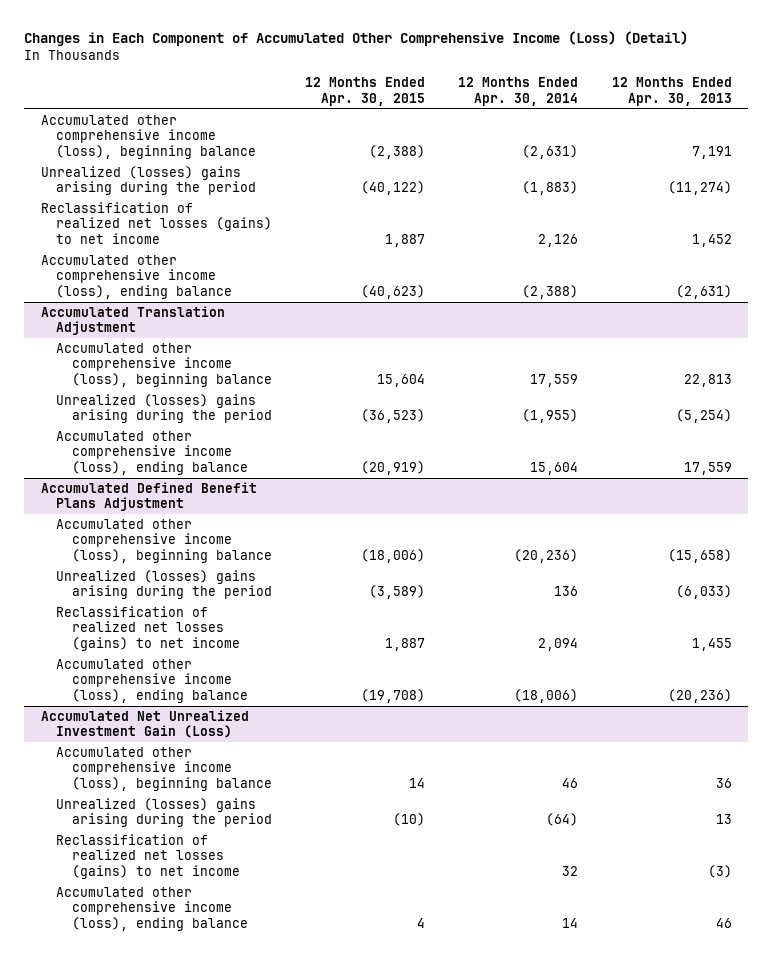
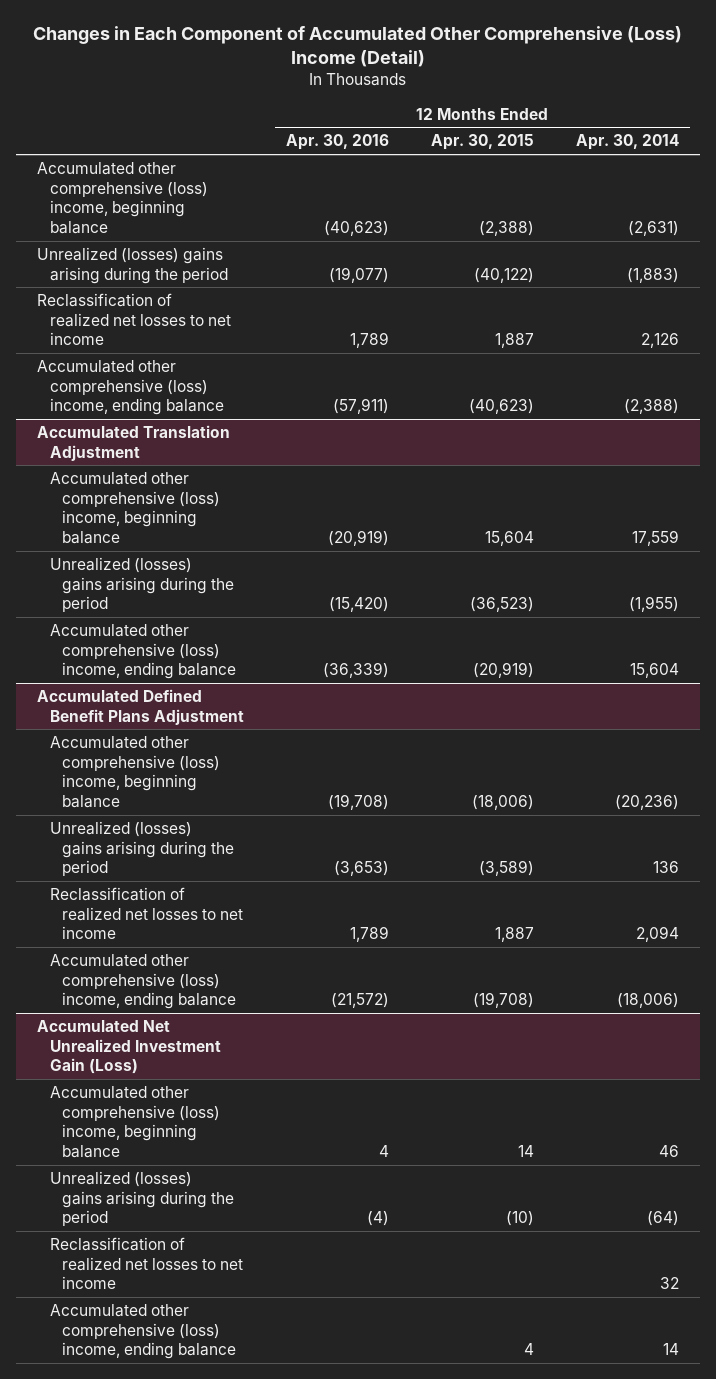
[24,31,689,47] Changes in Each Component of Accumulated Other Comprehensive Income (Loss) (Detail) -> [33,26,683,68] Changes in Each Component of Accumulated Other Comprehensive (Loss) Income (Detail)
[611,77,732,106] 12 Months Ended Apr. 30, 2013 -> none
none -> [285,134,389,151] Apr. 30, 2016
[40,114,257,159] Accumulated other comprehensive income (loss), beginning balance -> [37,162,208,234] Accumulated other comprehensive (loss) income, beginning balance
[40,201,273,244] Reclassification of realized net losses (gains) to net income -> [37,293,231,346] Reclassification of realized net losses to net income
[40,254,233,299] Accumulated other comprehensive income (loss), ending balance -> [37,360,224,416] Accumulated other comprehensive (loss) income, ending balance
[56,342,272,387] Accumulated other comprehensive income (loss), beginning balance -> [49,472,221,544] Accumulated other comprehensive (loss) income, beginning balance
[56,430,248,475] Accumulated other comprehensive income (loss), ending balance -> [49,624,237,680] Accumulated other comprehensive (loss) income, ending balance
[56,518,272,563] Accumulated other comprehensive income (loss), beginning balance -> [49,736,221,808] Accumulated other comprehensive (loss) income, beginning balance
[56,605,240,651] Reclassification of realized net losses (gains) to net income -> [49,887,244,940] Reclassification of realized net losses to net income
[56,658,248,703] Accumulated other comprehensive income (loss), ending balance -> [49,954,237,1010] Accumulated other comprehensive (loss) income, ending balance
[56,746,272,791] Accumulated other comprehensive income (loss), beginning balance -> [49,1086,221,1158] Accumulated other comprehensive (loss) income, beginning balance
[56,833,240,879] Reclassification of realized net losses (gains) to net income -> [49,1237,244,1290] Reclassification of realized net losses to net income
[56,886,248,931] Accumulated other comprehensive income (loss), ending balance -> [49,1304,237,1360] Accumulated other comprehensive (loss) income, ending balance

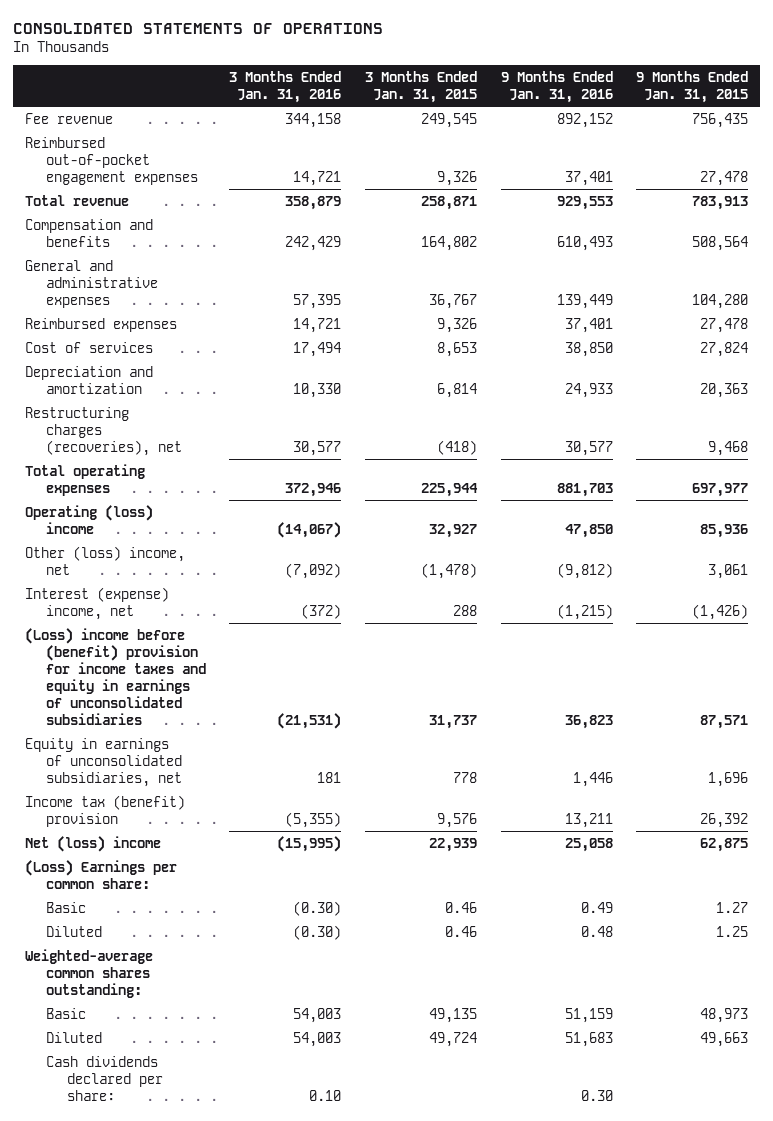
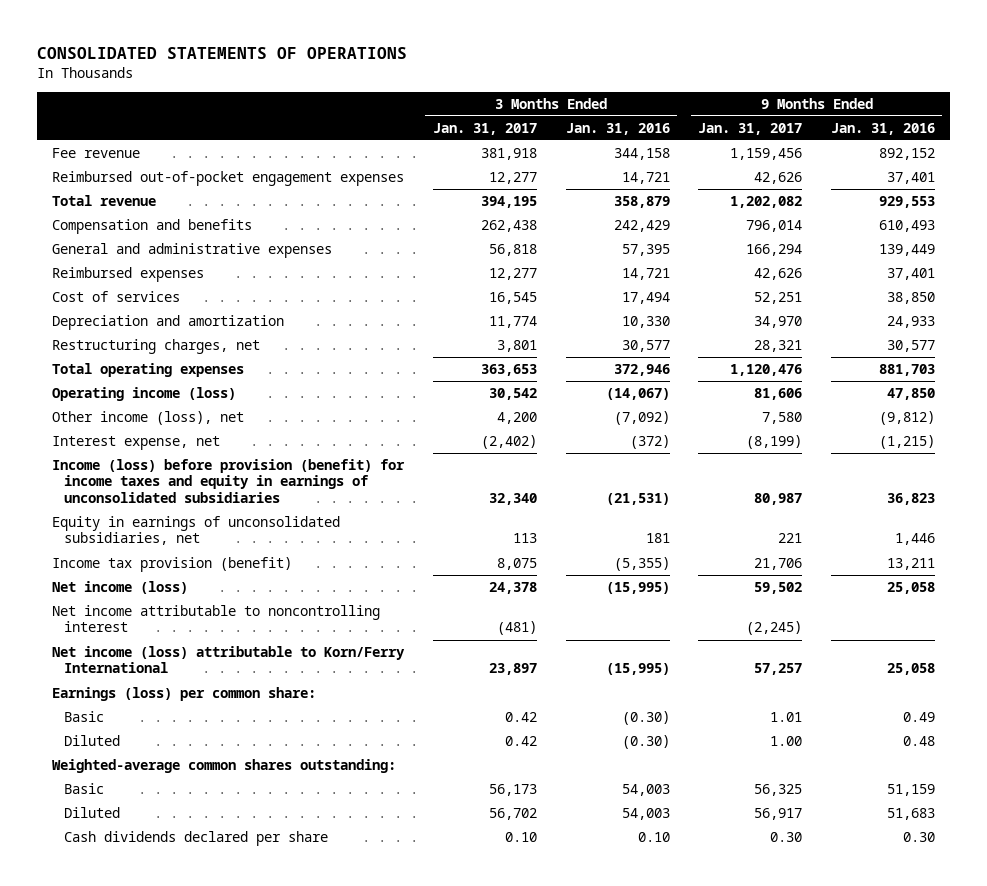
[365,70,478,103] 3 Months Ended Jan. 31, 2015 -> none
[636,70,749,103] 9 Months Ended Jan. 31, 2015 -> none
none -> [432,122,537,135] Jan. 31, 2017
none -> [698,122,803,135] Jan. 31, 2017
[25,406,182,456] Restructuring charges (recoveries), net -> [51,339,260,355] Restructuring charges, net
[25,504,154,534] Operating (loss) income -> [51,387,236,402] Operating income (loss)
[25,545,186,575] Other (loss) income, net -> [51,411,244,426] Other income (loss), net
[25,586,170,620] Interest (expense) income, net -> [51,436,220,451] Interest expense, net
[25,627,206,725] (Loss) income before (benefit) provision for income taxes and equity in earnings of unconsolidated subsidiaries -> [51,459,405,503] Income (loss) before provision (benefit) for income taxes and equity in earnings of unconsolidated subsidiaries
[25,794,186,827] Income tax (benefit) provision -> [51,557,292,573] Income tax provision (benefit)
none -> [51,581,188,595] Net income (loss)
none -> [51,605,380,633] Net income attributable to noncontrolling interest
[25,835,162,852] Net (loss) income -> [51,646,405,674] Net income (loss) attributable to Korn/Ferry International
[25,859,178,889] (Loss) Earnings per common share: -> [51,687,316,702] Earnings (loss) per common share:
[45,1055,163,1101] Cash dividends declared per share: -> [63,831,328,847] Cash dividends declared per share

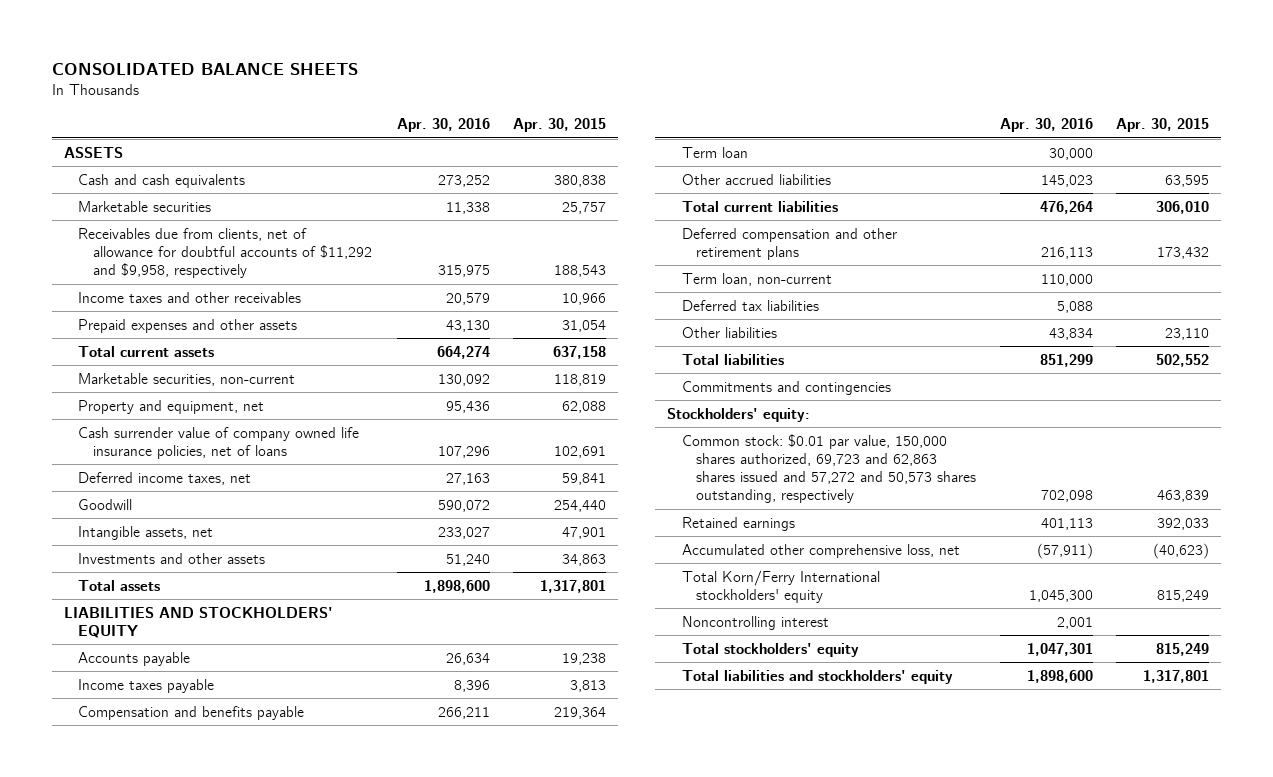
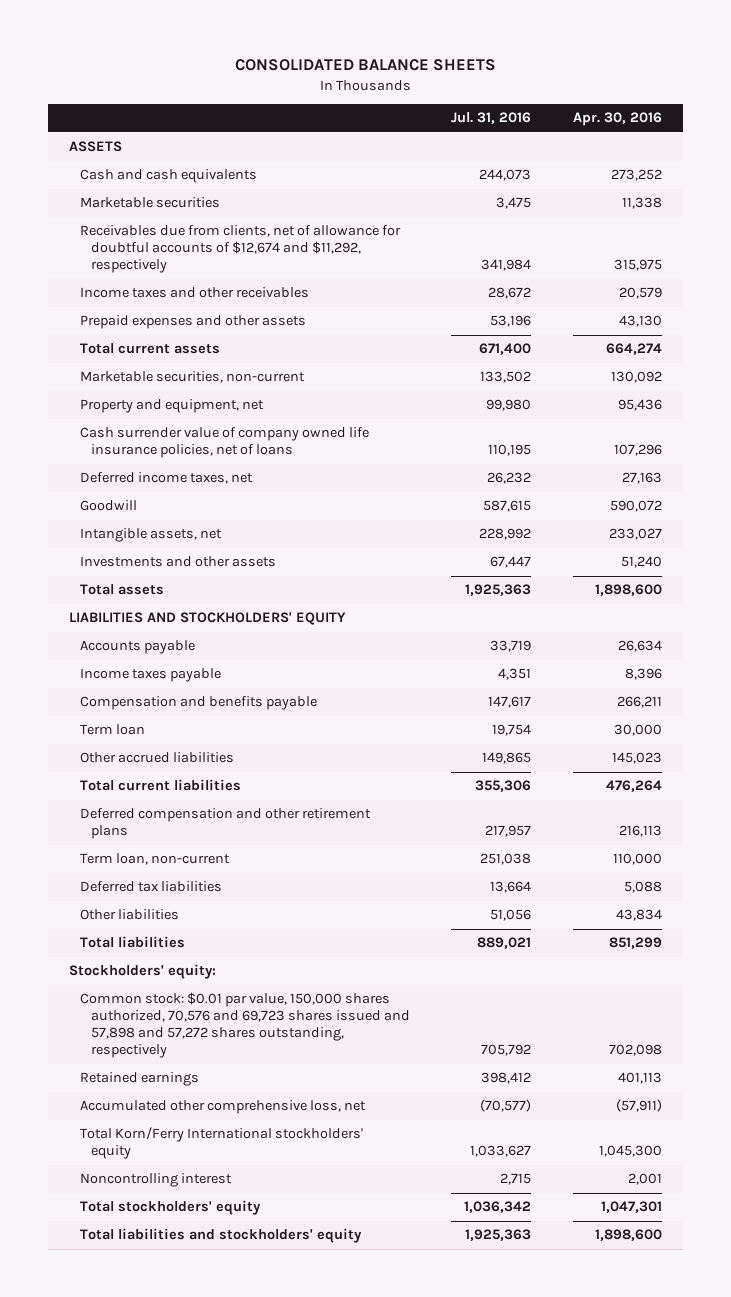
[512,118,606,133] Apr. 30, 2015 -> none
none -> [451,112,532,125] Jul. 31, 2016
[78,227,373,279] Receivables due from clients, net of allowance for doubtful accounts of $11,292 and $9,958, respectively -> [79,225,401,274] Receivables due from clients, net of allowance for doubtful accounts of $12,674 and $11,292, respectively
[681,380,891,395] Commitments and contingencies -> none
[681,433,977,504] Common stock: $0.01 par value, 150,000 shares authorized, 69,723 and 62,863 shares issued and 57,272 and 50,573 shares outstanding, respectively -> [79,992,410,1059] Common stock: $0.01 par value, 150,000 shares authorized, 70,576 and 69,723 shares issued and 57,898 and 57,272 shares outstanding, respectively

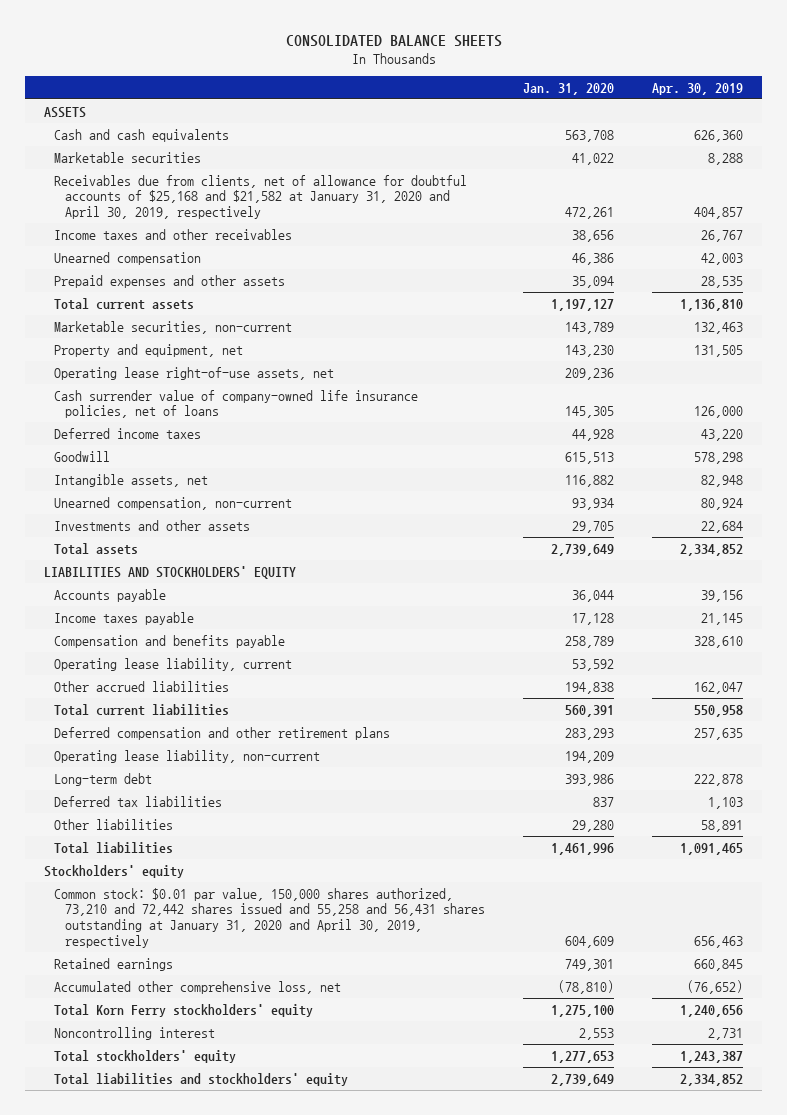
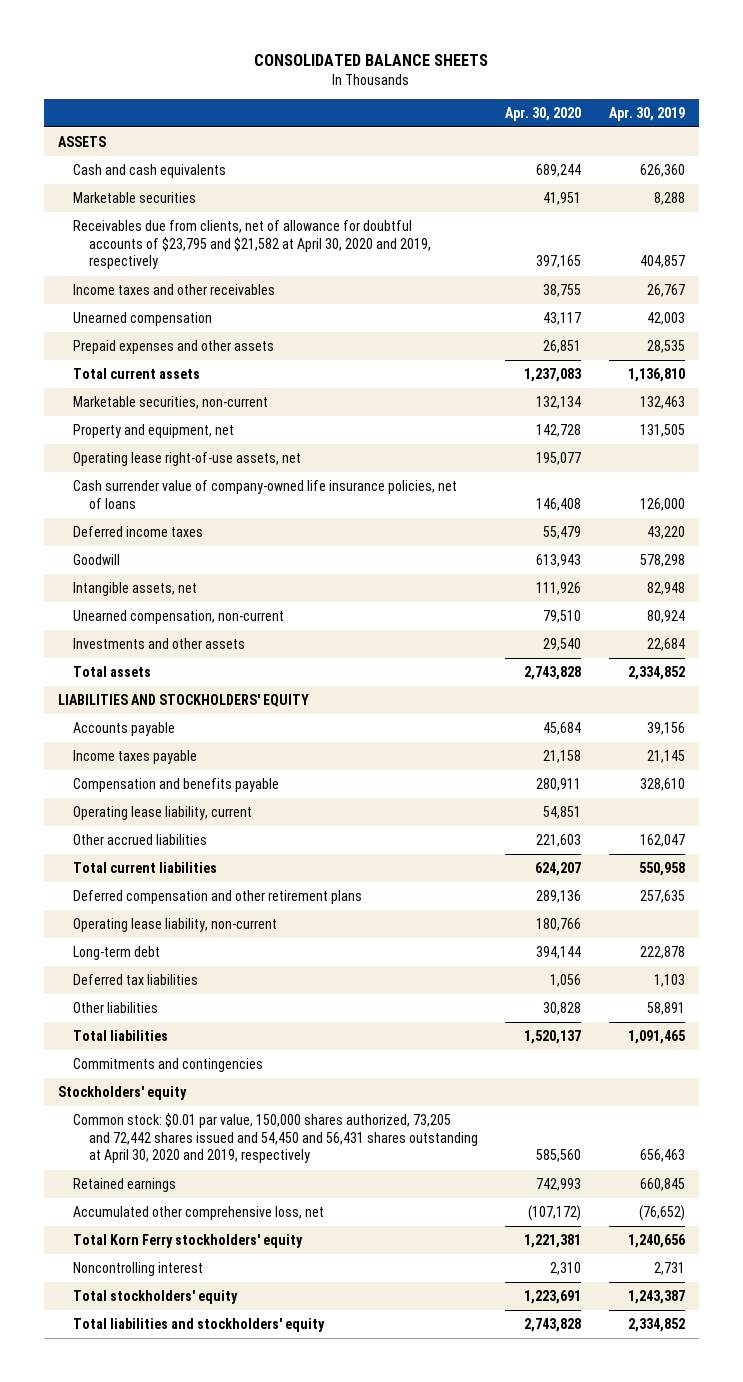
[523,82,615,95] Jan. 31, 2020 -> none
none -> [505,106,582,121] Apr. 30, 2020
[54,174,468,220] Receivables due from clients, net of allowance for doubtful accounts of $25,168 and $21,582 at January 31, 2020 and April 30, 2019, respectively -> [73,220,431,270] Receivables due from clients, net of allowance for doubtful accounts of $23,795 and $21,582 at April 30, 2020 and 2019, respectively
none -> [73,1058,264,1073] Commitments and contingencies
[54,887,485,949] Common stock: $0.01 par value, 150,000 shares authorized, 73,210 and 72,442 shares issued and 55,258 and 56,431 shares outstanding at January 31, 2020 and April 30, 2019, respectively -> [73,1113,478,1164] Common stock: $0.01 par value, 150,000 shares authorized, 73,205 and 72,442 shares issued and 54,450 and 56,431 shares outstanding at April 30, 2020 and 2019, respectively

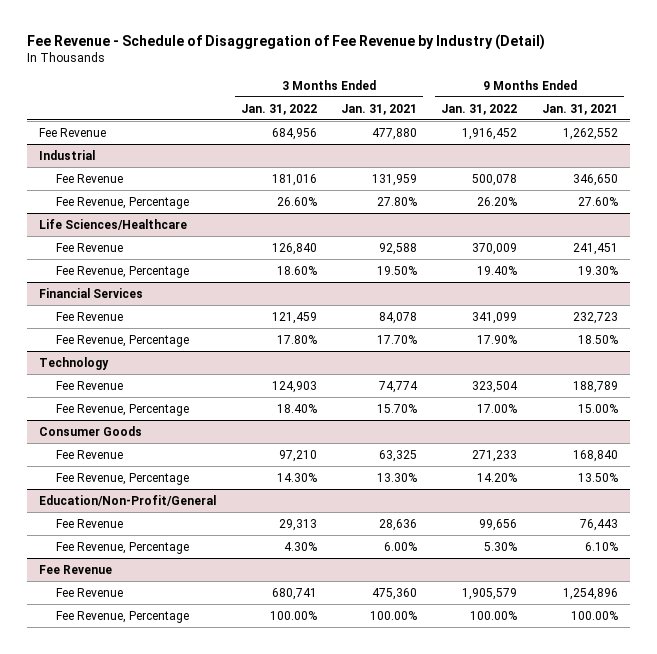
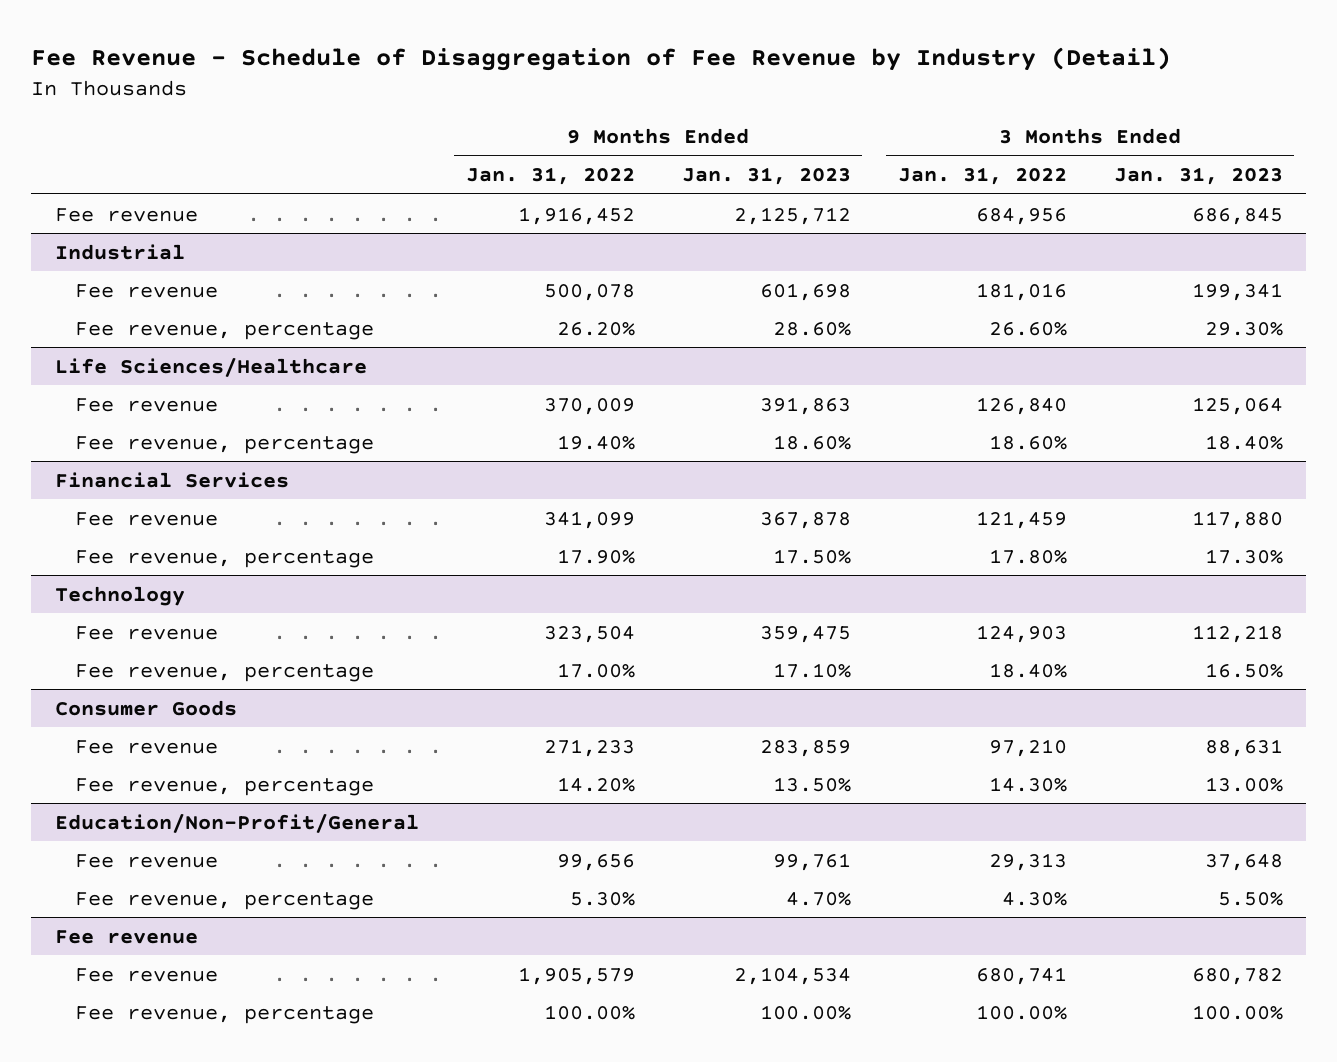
[341,103,418,115] Jan. 31, 2021 -> none
[541,103,618,115] Jan. 31, 2021 -> none
none -> [681,167,851,186] Jan. 31, 2023
none -> [1113,167,1283,186] Jan. 31, 2023
[39,127,107,137] Fee Revenue -> [54,207,198,222] Fee revenue
[55,173,123,183] Fee Revenue -> [74,283,218,298] Fee revenue
[55,196,189,209] Fee Revenue, Percentage -> [74,321,374,340] Fee revenue, percentage
[55,242,123,252] Fee Revenue -> [74,397,218,412] Fee revenue
[55,265,189,278] Fee Revenue, Percentage -> [74,435,374,454] Fee revenue, percentage
[55,311,123,321] Fee Revenue -> [74,511,218,526] Fee revenue
[55,334,189,347] Fee Revenue, Percentage -> [74,549,374,568] Fee revenue, percentage
[55,380,123,390] Fee Revenue -> [74,625,218,640] Fee revenue
[55,403,189,416] Fee Revenue, Percentage -> [74,663,374,682] Fee revenue, percentage
[55,449,123,459] Fee Revenue -> [74,739,218,754] Fee revenue
[55,472,189,485] Fee Revenue, Percentage -> [74,777,374,796] Fee revenue, percentage
[55,518,123,528] Fee Revenue -> [74,853,218,868] Fee revenue
[55,541,189,554] Fee Revenue, Percentage -> [74,891,374,910] Fee revenue, percentage
[39,564,113,574] Fee Revenue -> [54,929,198,944] Fee revenue
[55,587,123,597] Fee Revenue -> [74,967,218,982] Fee revenue
[55,610,189,623] Fee Revenue, Percentage -> [74,1005,374,1024] Fee revenue, percentage

